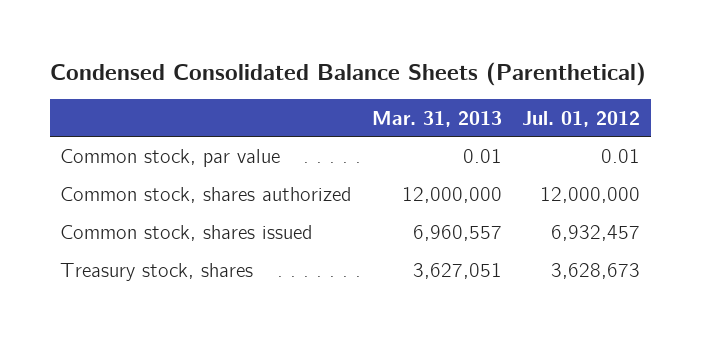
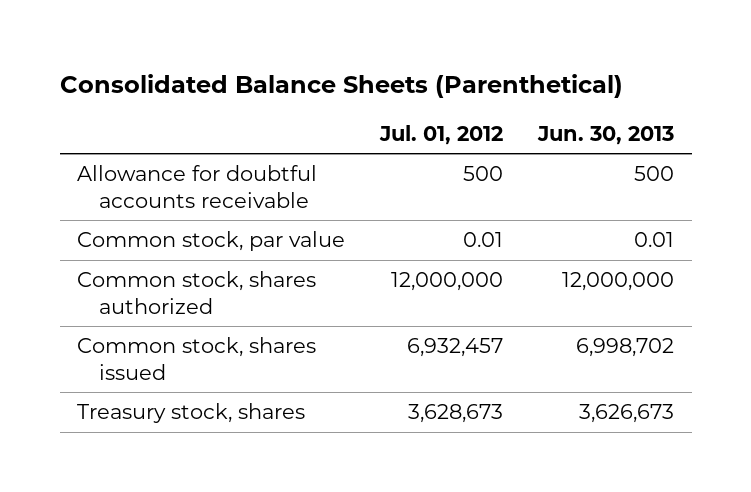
[49,62,646,87] Condensed Consolidated Balance Sheets (Parenthetical) -> [59,73,623,98] Consolidated Balance Sheets (Parenthetical)
[371,110,502,127] Mar. 31, 2013 -> none
none -> [537,125,675,145] Jun. 30, 2013
none -> [77,165,318,208] Allowance for doubtful accounts receivable

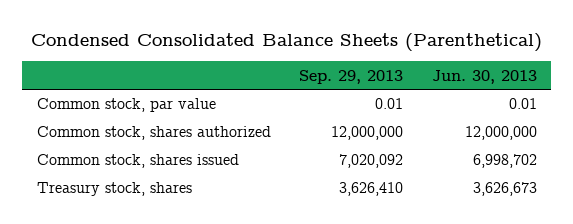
[59,73,623,98] Consolidated Balance Sheets (Parenthetical) -> [30,33,542,53] Condensed Consolidated Balance Sheets (Parenthetical)
[379,124,504,145] Jul. 01, 2012 -> none
none -> [299,69,404,84] Sep. 29, 2013
[77,165,318,208] Allowance for doubtful accounts receivable -> none

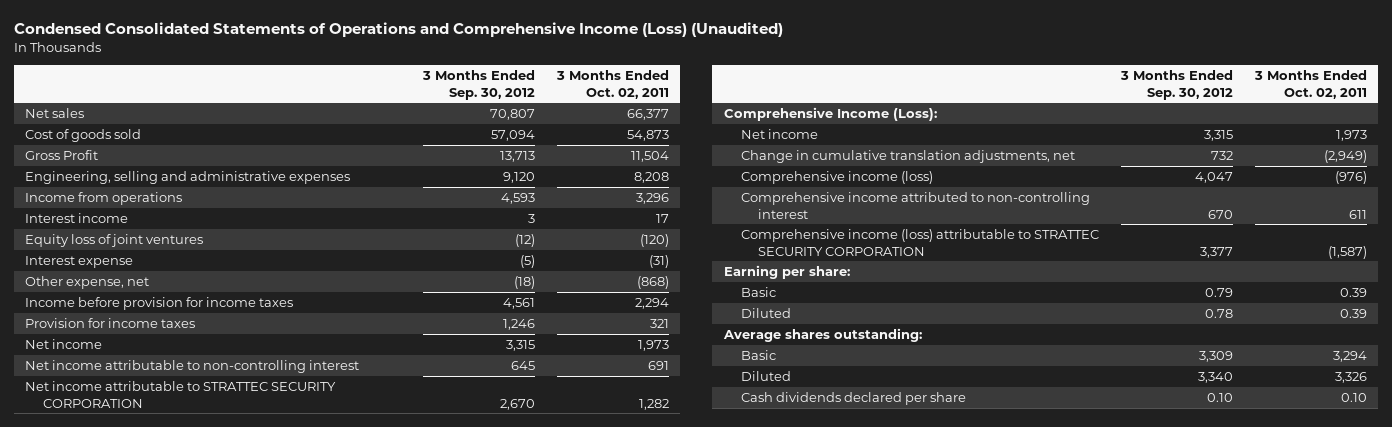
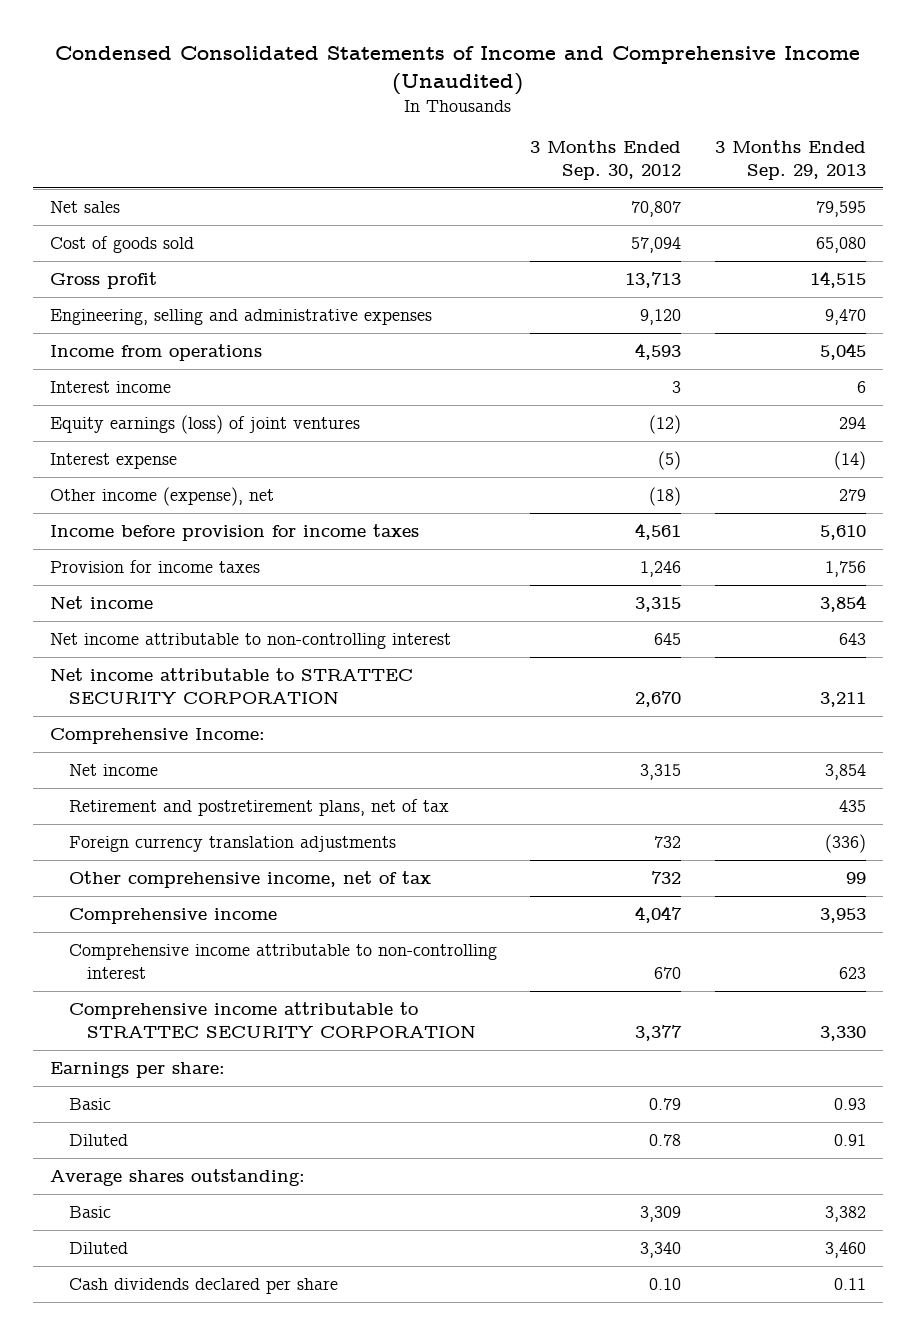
[14,22,784,38] Condensed Consolidated Statements of Operations and Comprehensive Income (Loss) (Unaudited) -> [54,46,860,95] Condensed Consolidated Statements of Income and Comprehensive Income (Unaudited)
[555,69,669,99] 3 Months Ended Oct. 02, 2011 -> none
none -> [714,140,866,180] 3 Months Ended Sep. 29, 2013
[25,149,99,160] Gross Profit -> [49,272,157,290] Gross profit
[25,233,204,247] Equity loss of joint ventures -> [49,415,360,435] Equity earnings (loss) of joint ventures
[25,275,150,289] Other expense, net -> [49,487,274,507] Other income (expense), net
[723,106,937,121] Comprehensive Income (Loss): -> [49,728,265,745] Comprehensive Income:
none -> [68,799,449,817] Retirement and postretirement plans, net of tax
[740,149,1075,163] Change in cumulative translation adjustments, net -> [68,836,396,853] Foreign currency translation adjustments
none -> [68,871,431,889] Other comprehensive income, net of tax
[740,170,933,184] Comprehensive income (loss) -> [68,908,277,925] Comprehensive income
[740,191,1090,219] Comprehensive income attributed to non-controlling interest -> [68,944,497,979] Comprehensive income attributable to non-controlling interest
[740,228,1099,256] Comprehensive income (loss) attributable to STRATTEC SECURITY CORPORATION -> [68,1002,477,1038] Comprehensive income attributable to STRATTEC SECURITY CORPORATION
[723,264,850,279] Earning per share: -> [49,1062,225,1079] Earnings per share:

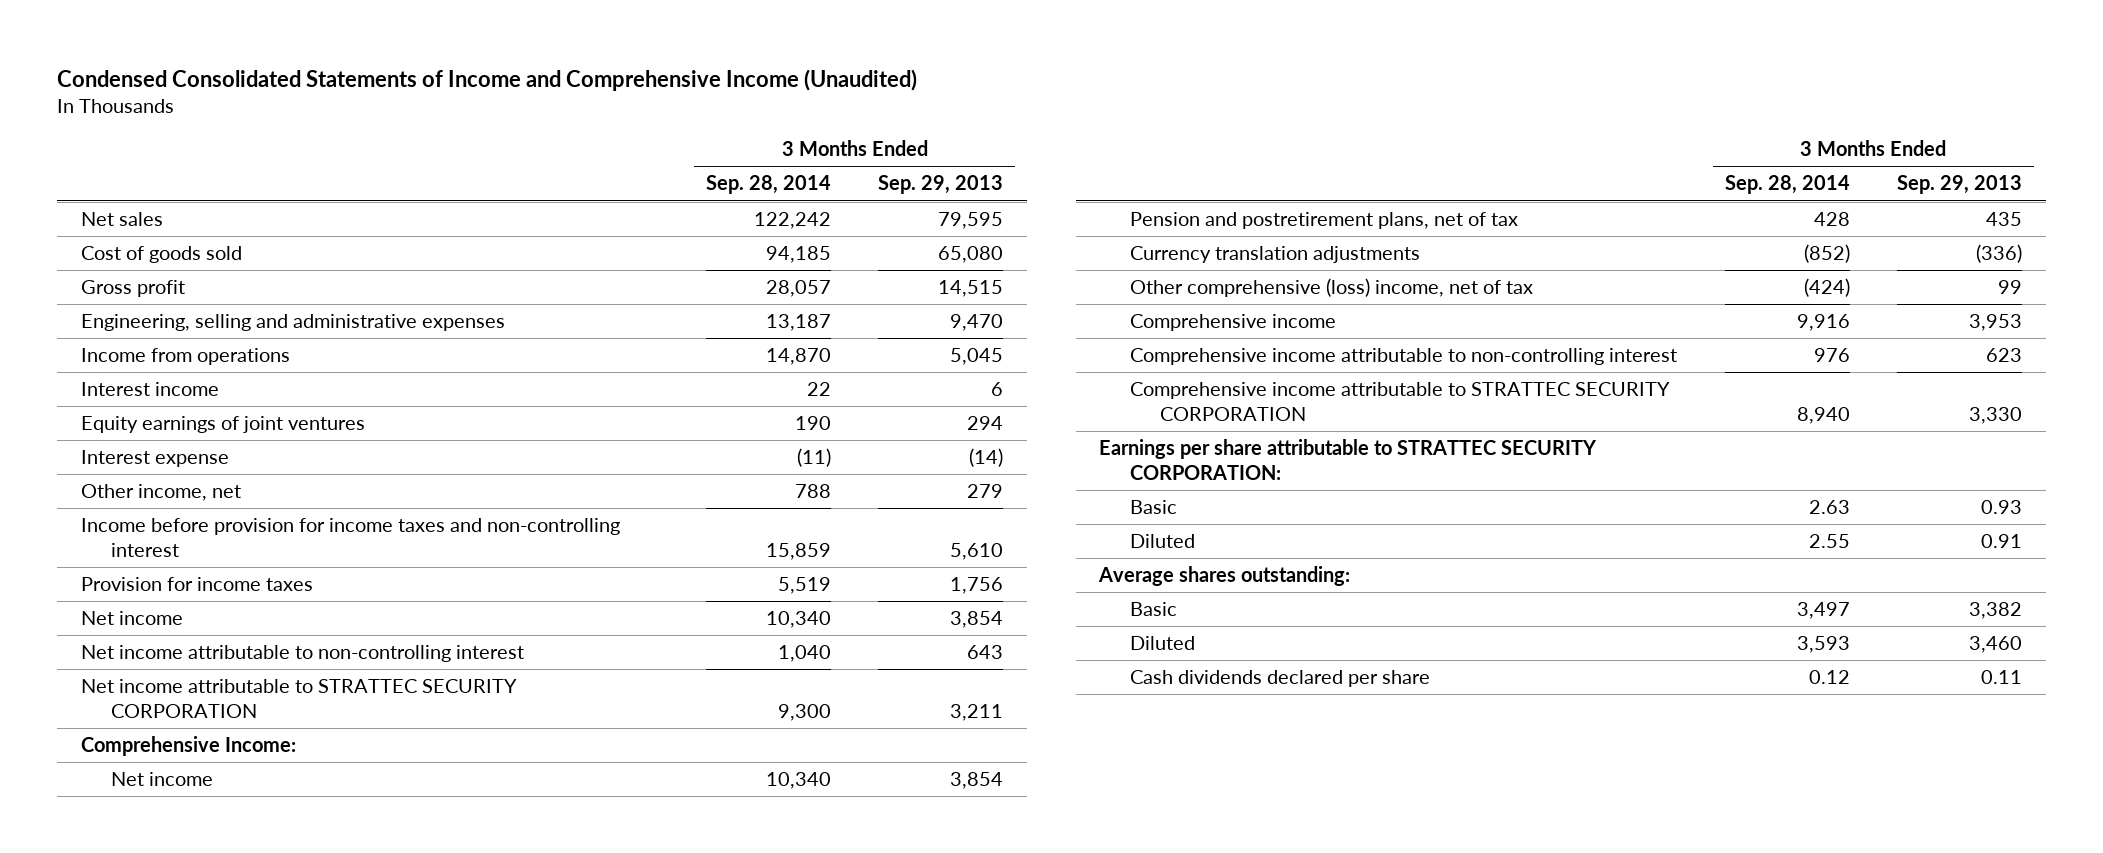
[530,140,682,180] 3 Months Ended Sep. 30, 2012 -> none
none -> [705,175,831,195] Sep. 28, 2014
[49,415,360,435] Equity earnings (loss) of joint ventures -> [80,416,365,434] Equity earnings of joint ventures
[49,487,274,507] Other income (expense), net -> [80,484,241,502] Other income, net
[49,524,419,542] Income before provision for income taxes -> [80,518,620,557] Income before provision for income taxes and non-controlling interest
[68,799,449,817] Retirement and postretirement plans, net of tax -> [1129,212,1518,230] Pension and postretirement plans, net of tax
[68,836,396,853] Foreign currency translation adjustments -> [1129,246,1420,264] Currency translation adjustments
[68,871,431,889] Other comprehensive income, net of tax -> [1129,278,1533,298] Other comprehensive (loss) income, net of tax
[49,1062,225,1079] Earnings per share: -> [1099,439,1598,480] Earnings per share attributable to STRATTEC SECURITY CORPORATION:

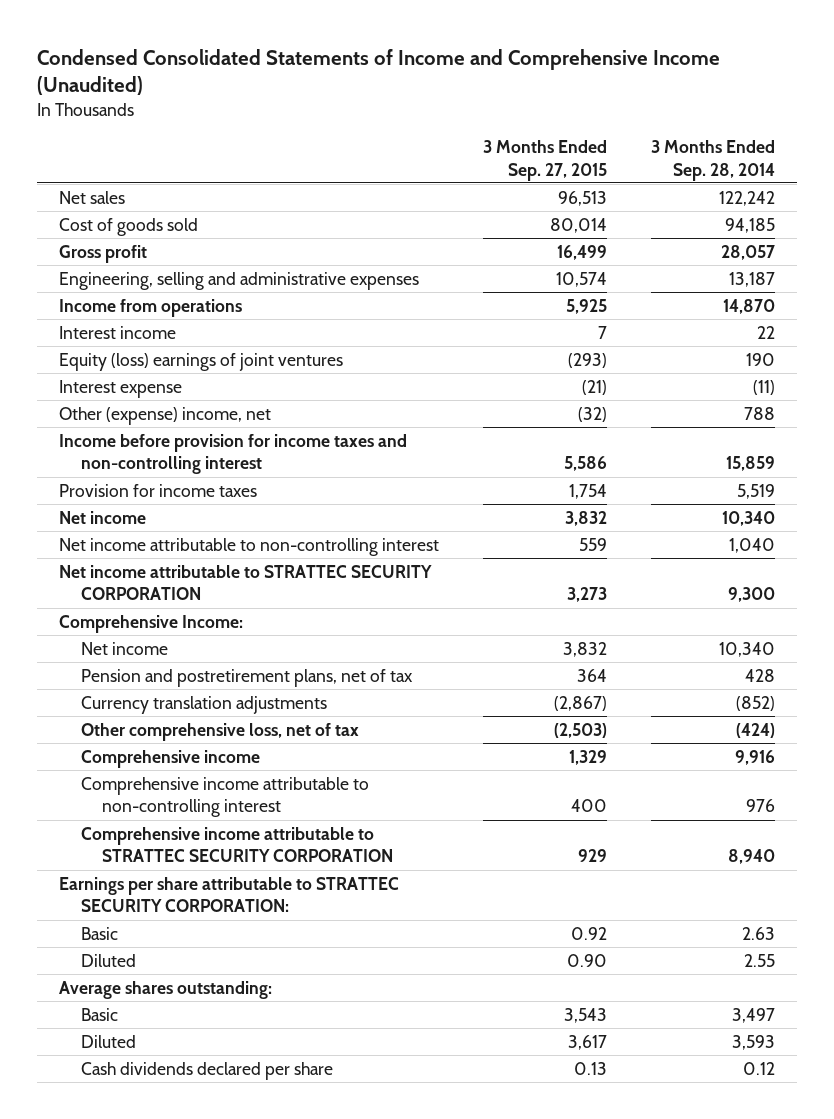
[878,175,1004,195] Sep. 29, 2013 -> none
none -> [483,140,608,181] 3 Months Ended Sep. 27, 2015
[80,416,365,434] Equity earnings of joint ventures -> [59,352,344,371] Equity (loss) earnings of joint ventures
[80,484,241,502] Other income, net -> [59,406,272,425] Other (expense) income, net
[1129,278,1533,298] Other comprehensive (loss) income, net of tax -> [80,722,359,741] Other comprehensive loss, net of tax

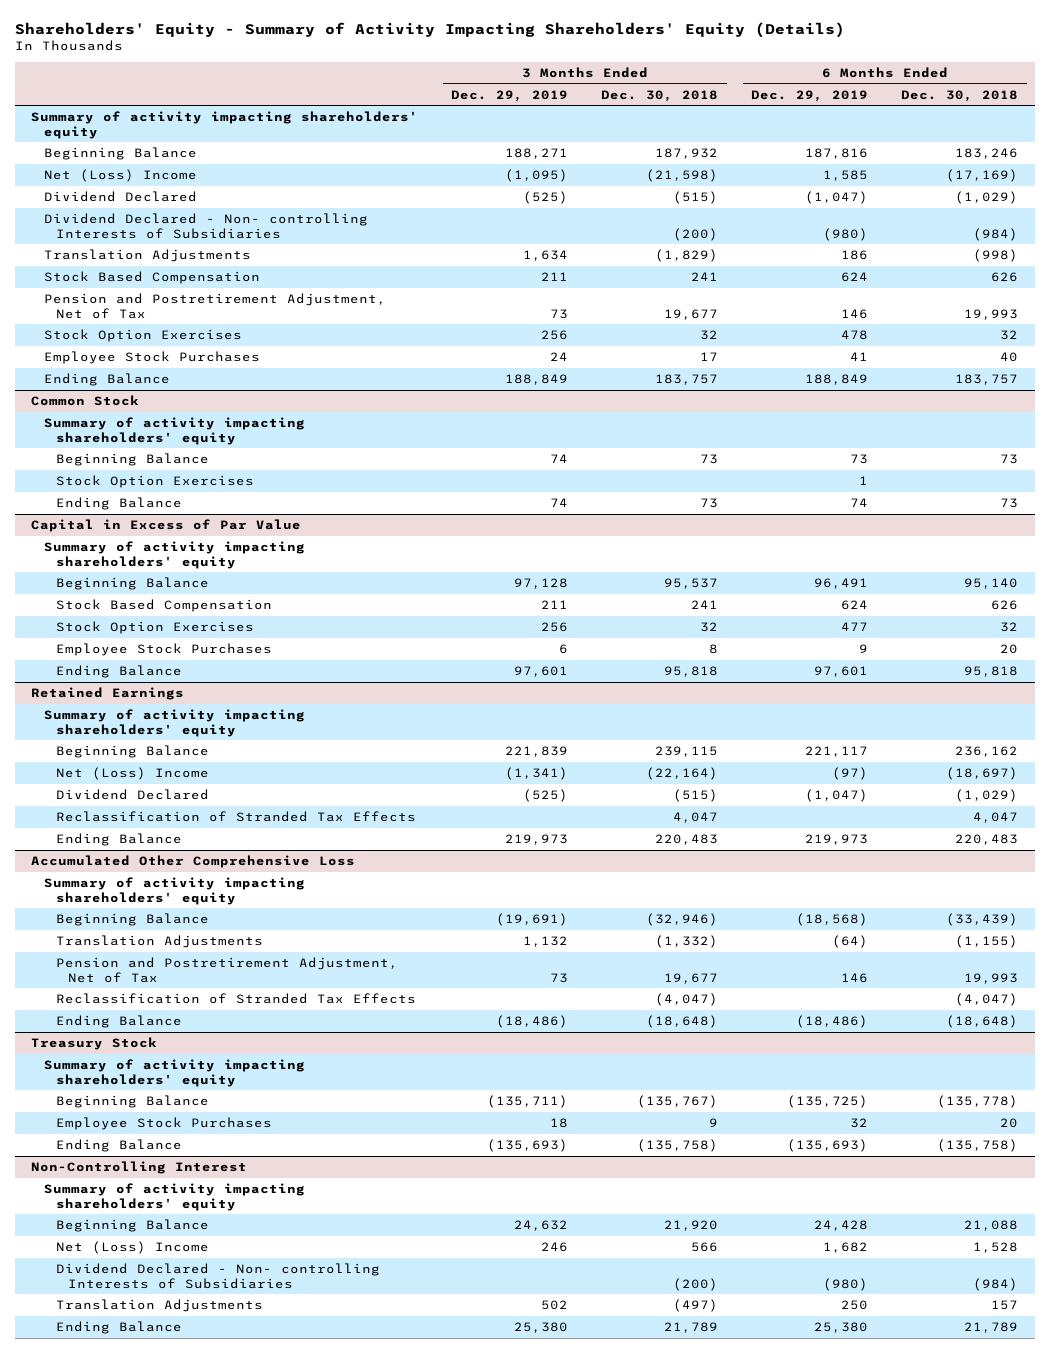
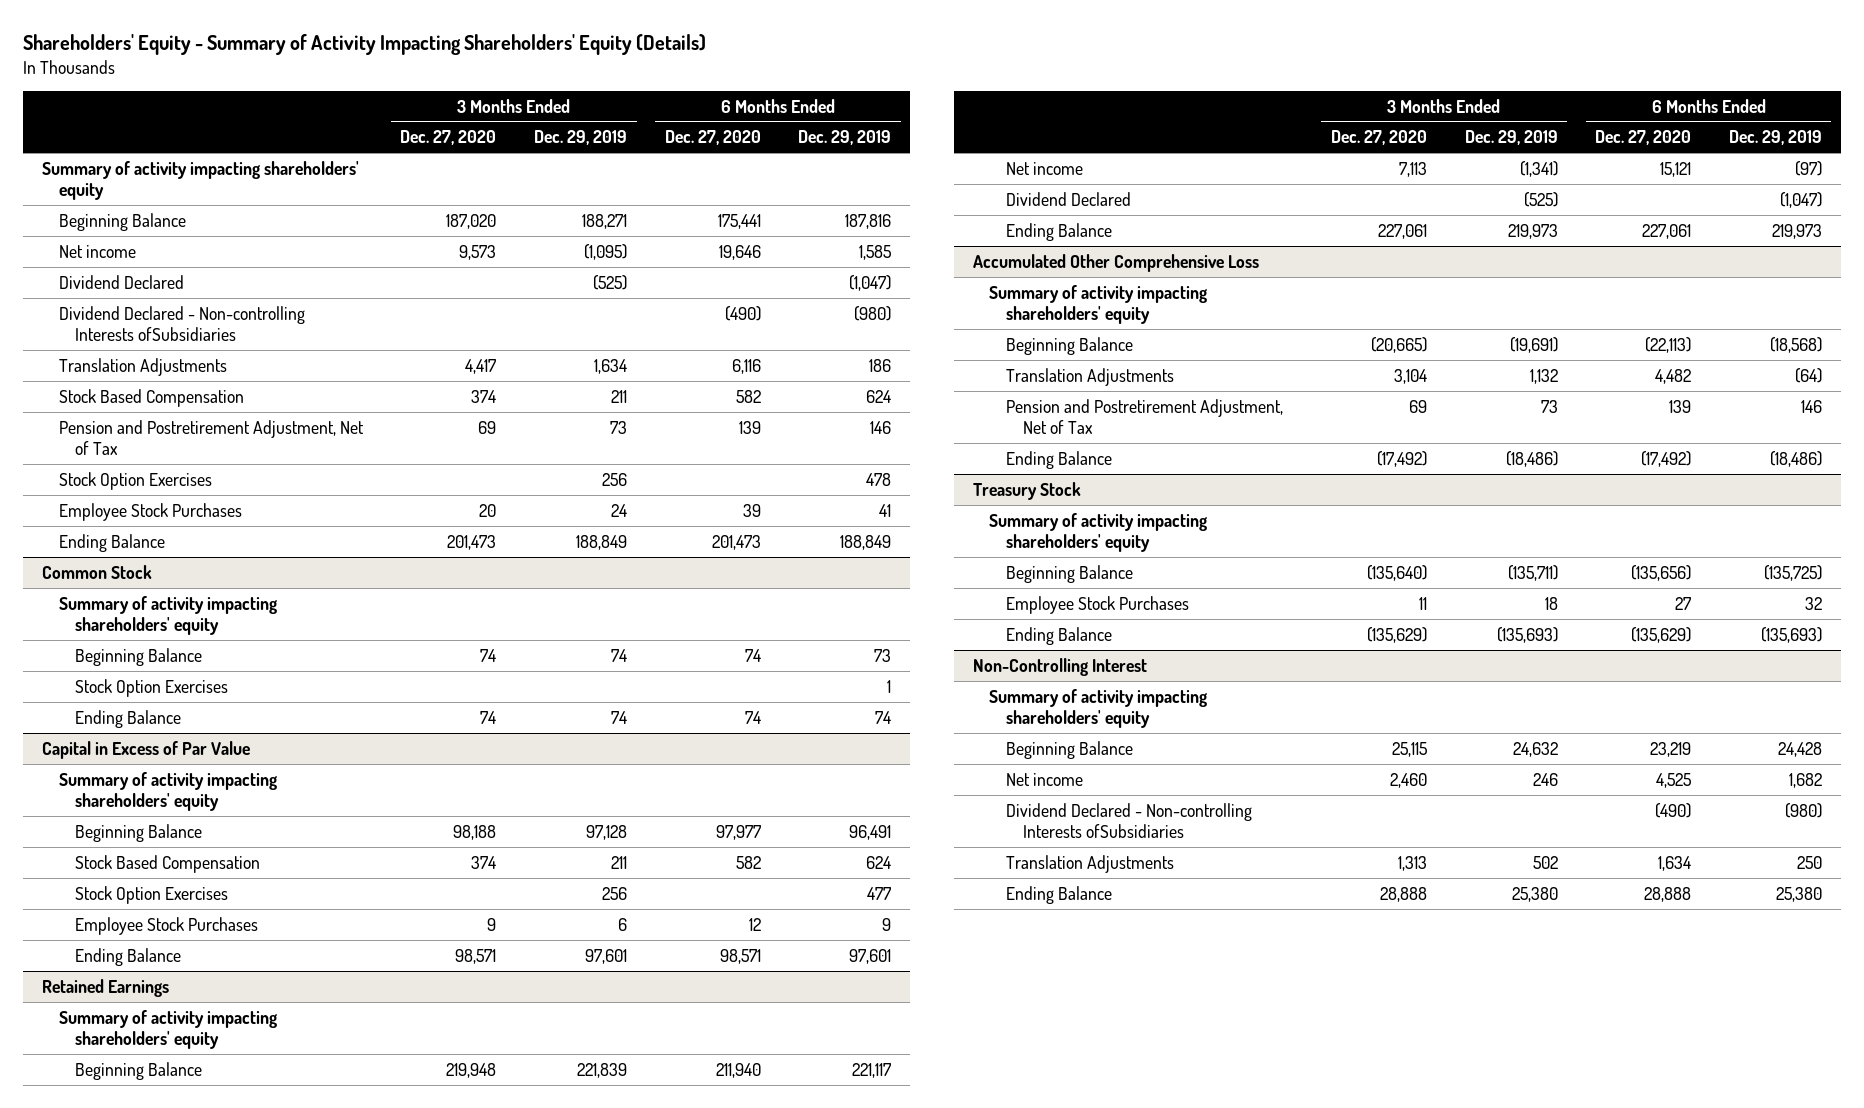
[601,89,719,102] Dec. 30, 2018 -> none
[901,89,1019,102] Dec. 30, 2018 -> none
none -> [400,130,497,146] Dec. 27, 2020
none -> [664,130,761,146] Dec. 27, 2020
[43,169,197,183] Net (Loss) Income -> [58,244,136,258] Net income
[43,213,368,239] Dividend Declared - Non- controlling Interests of Subsidiaries -> [58,305,305,342] Dividend Declared - Non-controlling Interests ofSubsidiaries
[56,767,210,781] Net (Loss) Income -> [1005,161,1083,175] Net income
[56,811,417,823] Reclassification of Stranded Tax Effects -> none
[56,993,417,1005] Reclassification of Stranded Tax Effects -> none
[56,1241,210,1255] Net (Loss) Income -> [1005,772,1083,786] Net income
[56,1263,381,1289] Dividend Declared - Non- controlling Interests of Subsidiaries -> [1005,802,1252,839] Dividend Declared - Non-controlling Interests ofSubsidiaries

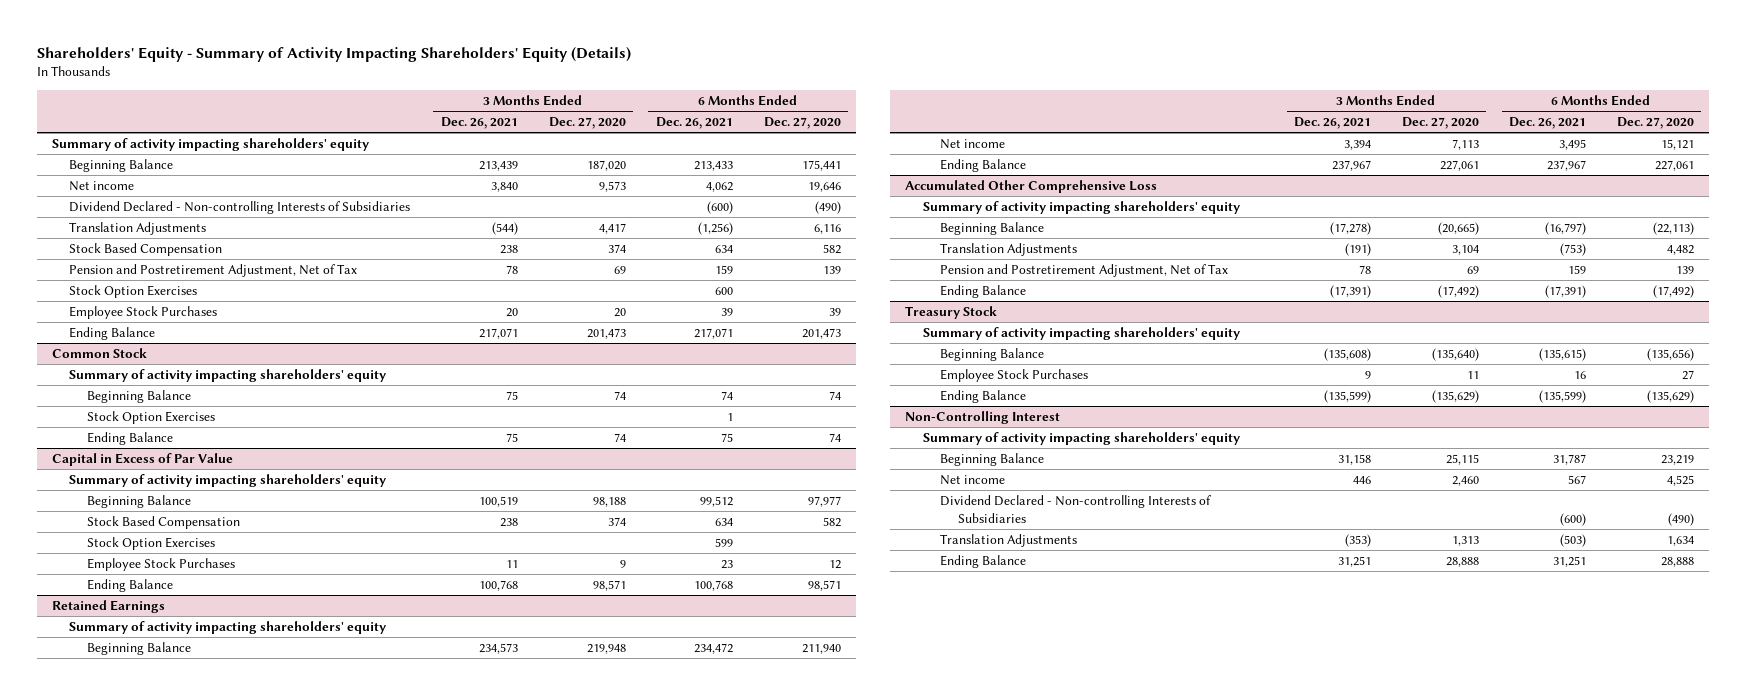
[534,130,628,146] Dec. 29, 2019 -> none
[798,130,892,146] Dec. 29, 2019 -> none
none -> [440,117,518,130] Dec. 26, 2021
none -> [656,117,734,130] Dec. 26, 2021
[58,274,184,289] Dividend Declared -> none
[58,305,305,342] Dividend Declared - Non-controlling Interests ofSubsidiaries -> [69,201,411,215] Dividend Declared - Non-controlling Interests of Subsidiaries
[1005,191,1131,206] Dividend Declared -> none
[1005,802,1252,839] Dividend Declared - Non-controlling Interests ofSubsidiaries -> [940,495,1212,523] Dividend Declared - Non-controlling Interests of Subsidiaries

